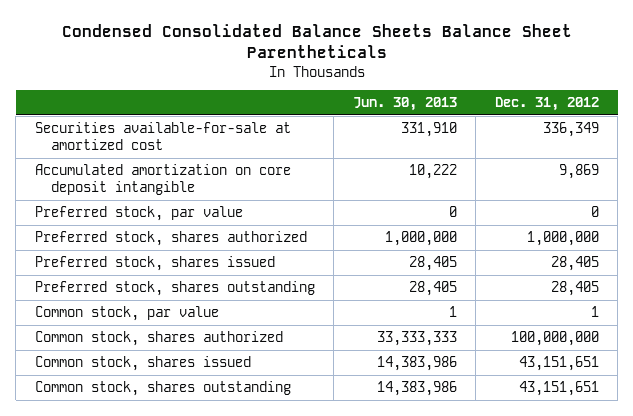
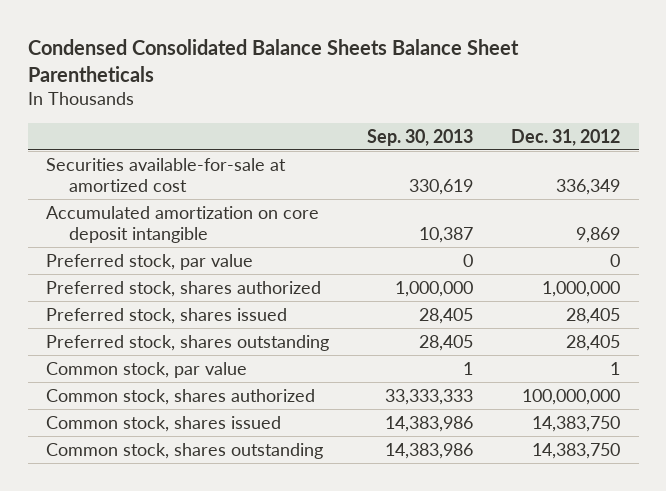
[352,97,457,112] Jun. 30, 2013 -> none
none -> [367,128,474,146] Sep. 30, 2013
[518,356,599,372] 43,151,651 -> [531,415,620,432] 14,383,750
[518,381,599,397] 43,151,651 -> [531,442,620,459] 14,383,750

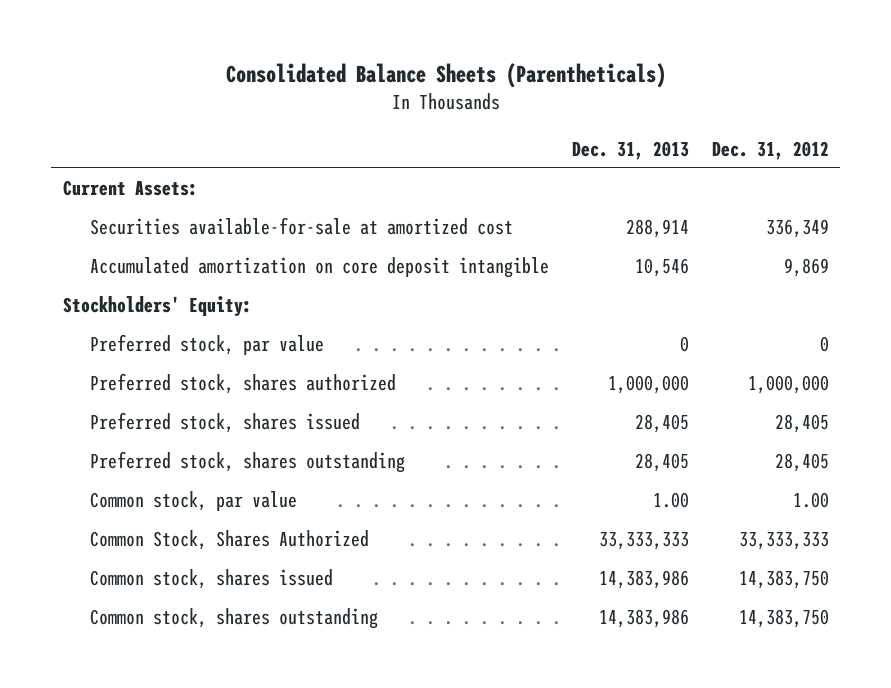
[27,38,519,82] Condensed Consolidated Balance Sheets Balance Sheet Parentheticals -> [225,63,666,89] Consolidated Balance Sheets (Parentheticals)
[367,128,474,146] Sep. 30, 2013 -> none
none -> [571,140,689,160] Dec. 31, 2013
none -> [62,180,198,197] Current Assets:
none -> [62,296,252,318] Stockholders' Equity:
[609,361,620,375] 1 -> [792,492,829,509] 1.00
[46,388,316,405] Common stock, shares authorized -> [90,530,370,551] Common Stock, Shares Authorized
[521,388,620,405] 100,000,000 -> [738,532,829,551] 33,333,333

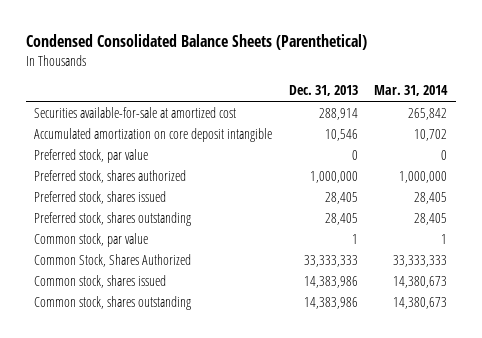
[225,63,666,89] Consolidated Balance Sheets (Parentheticals) -> [25,34,367,51] Condensed Consolidated Balance Sheets (Parenthetical)
[711,140,829,160] Dec. 31, 2012 -> none
none -> [374,85,449,97] Mar. 31, 2014
[62,180,198,197] Current Assets: -> none
[62,296,252,318] Stockholders' Equity: -> none
[652,492,689,509] 1.00 -> [351,233,358,244] 1

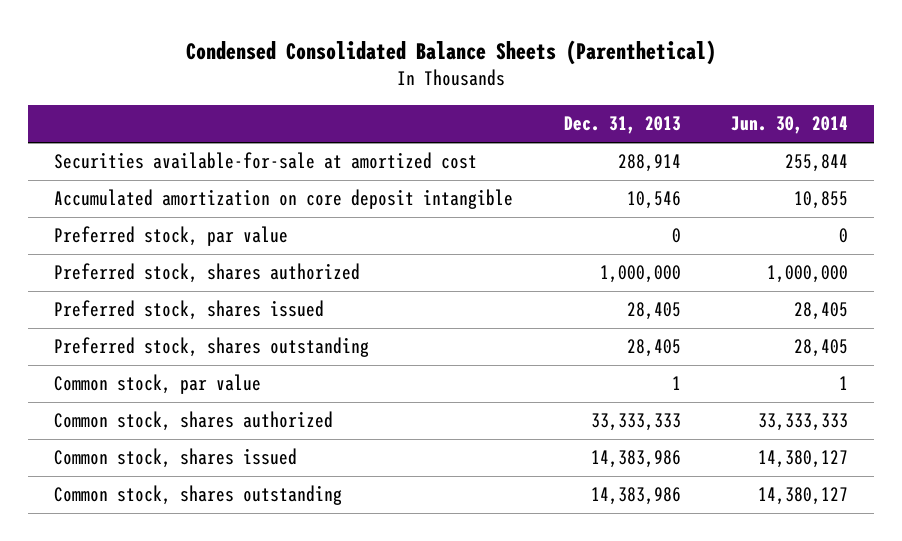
[374,85,449,97] Mar. 31, 2014 -> none
none -> [731,116,849,135] Jun. 30, 2014
[34,253,192,267] Common Stock, Shares Authorized -> [53,411,333,432] Common stock, shares authorized

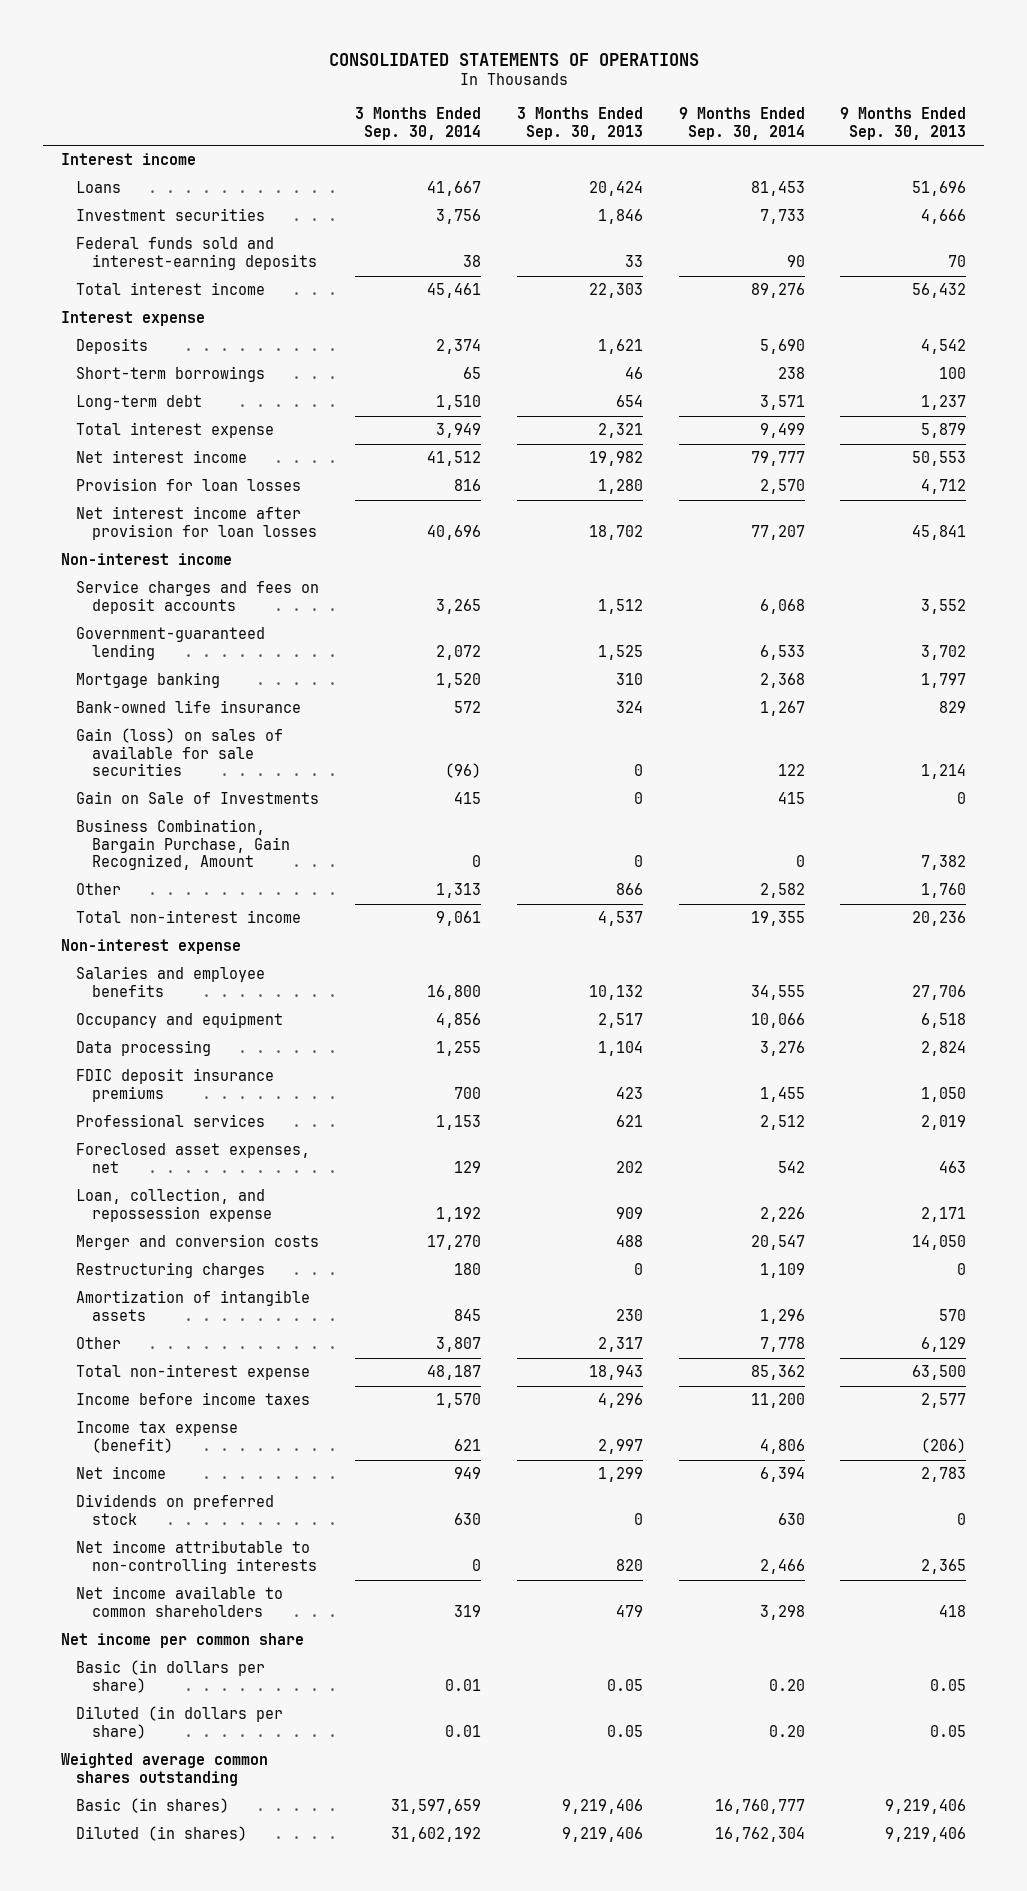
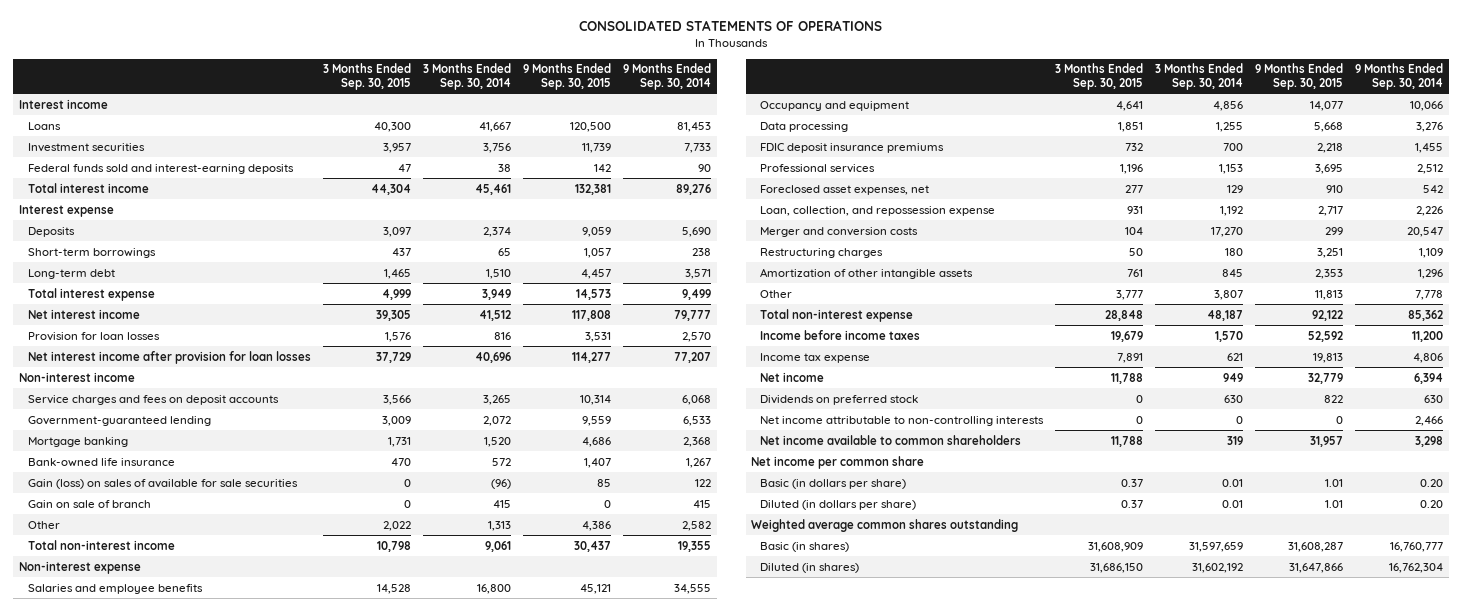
[516,107,643,140] 3 Months Ended Sep. 30, 2013 -> none
[840,107,967,140] 9 Months Ended Sep. 30, 2013 -> none
none -> [322,63,411,91] 3 Months Ended Sep. 30, 2015
none -> [522,63,611,91] 9 Months Ended Sep. 30, 2015
[76,819,290,871] Business Combination, Bargain Purchase, Gain Recognized, Amount -> none
[76,791,320,805] Gain on Sale of Investments -> [27,499,151,508] Gain on sale of branch
[76,1290,311,1321] Amortization of intangible assets -> [760,267,974,279] Amortization of other intangible assets
[76,1421,239,1453] Income tax expense (benefit) -> [760,352,871,363] Income tax expense

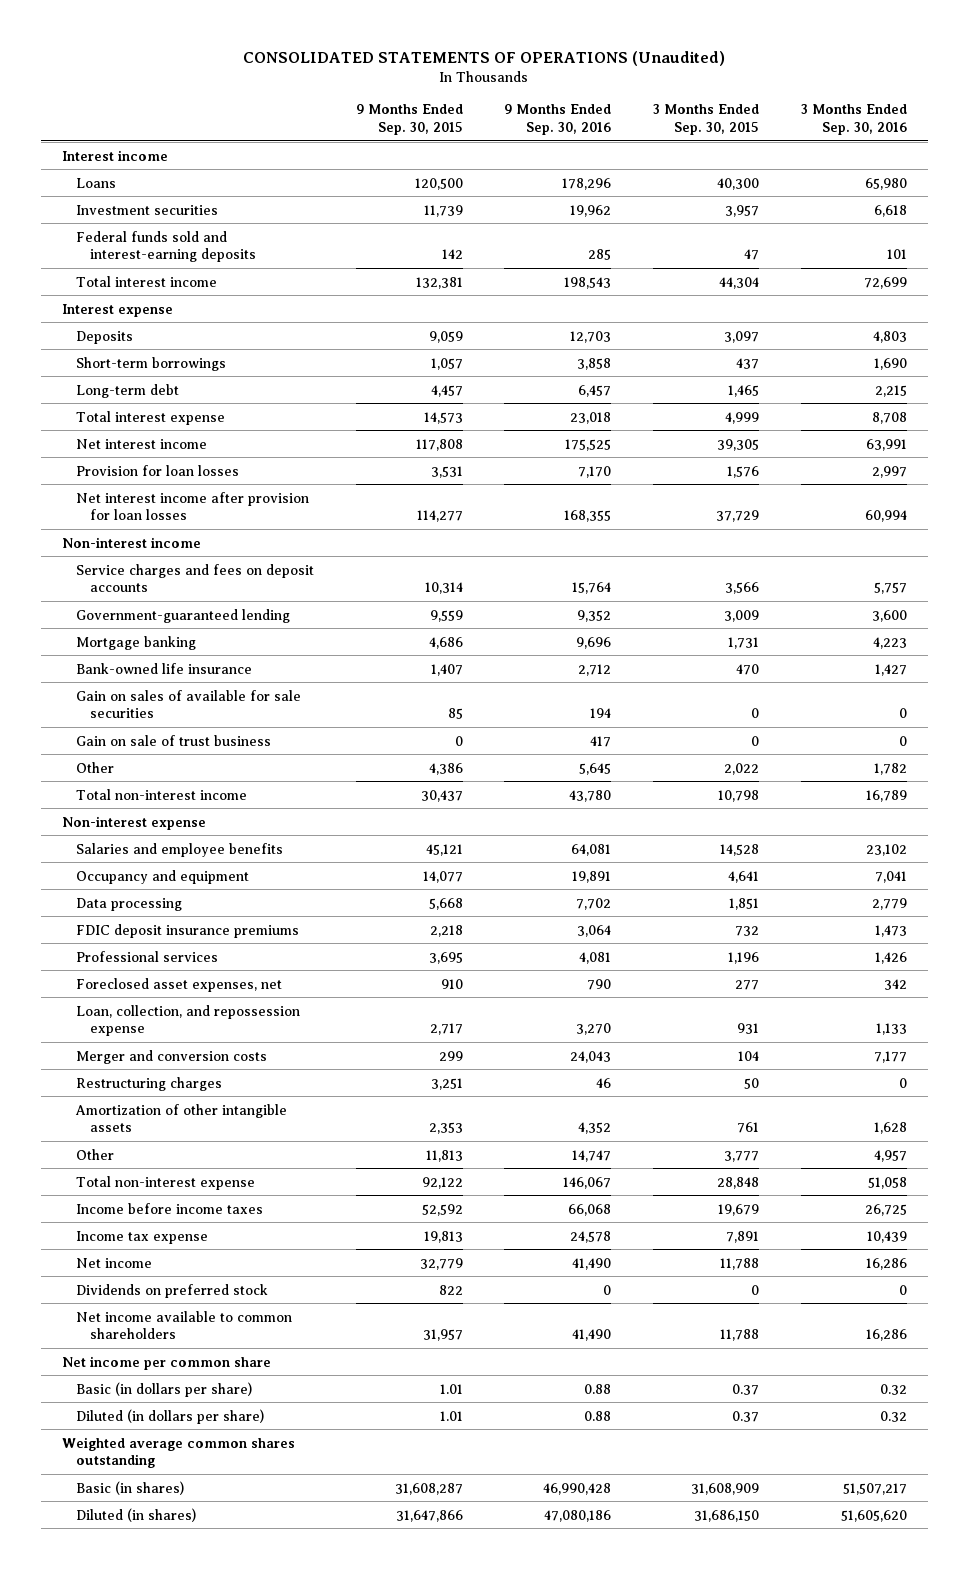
[579,20,883,32] CONSOLIDATED STATEMENTS OF OPERATIONS -> [243,50,726,66] CONSOLIDATED STATEMENTS OF OPERATIONS (Unaudited)
[422,63,511,91] 3 Months Ended Sep. 30, 2014 -> none
[622,63,711,91] 9 Months Ended Sep. 30, 2014 -> none
none -> [504,104,612,136] 9 Months Ended Sep. 30, 2016
none -> [801,104,908,136] 3 Months Ended Sep. 30, 2016
[27,478,298,489] Gain (loss) on sales of available for sale securities -> [75,689,301,719] Gain on sales of available for sale securities
[27,499,151,508] Gain on sale of branch -> [75,734,271,746] Gain on sale of trust business
[760,415,1045,426] Net income attributable to non-controlling interests -> none

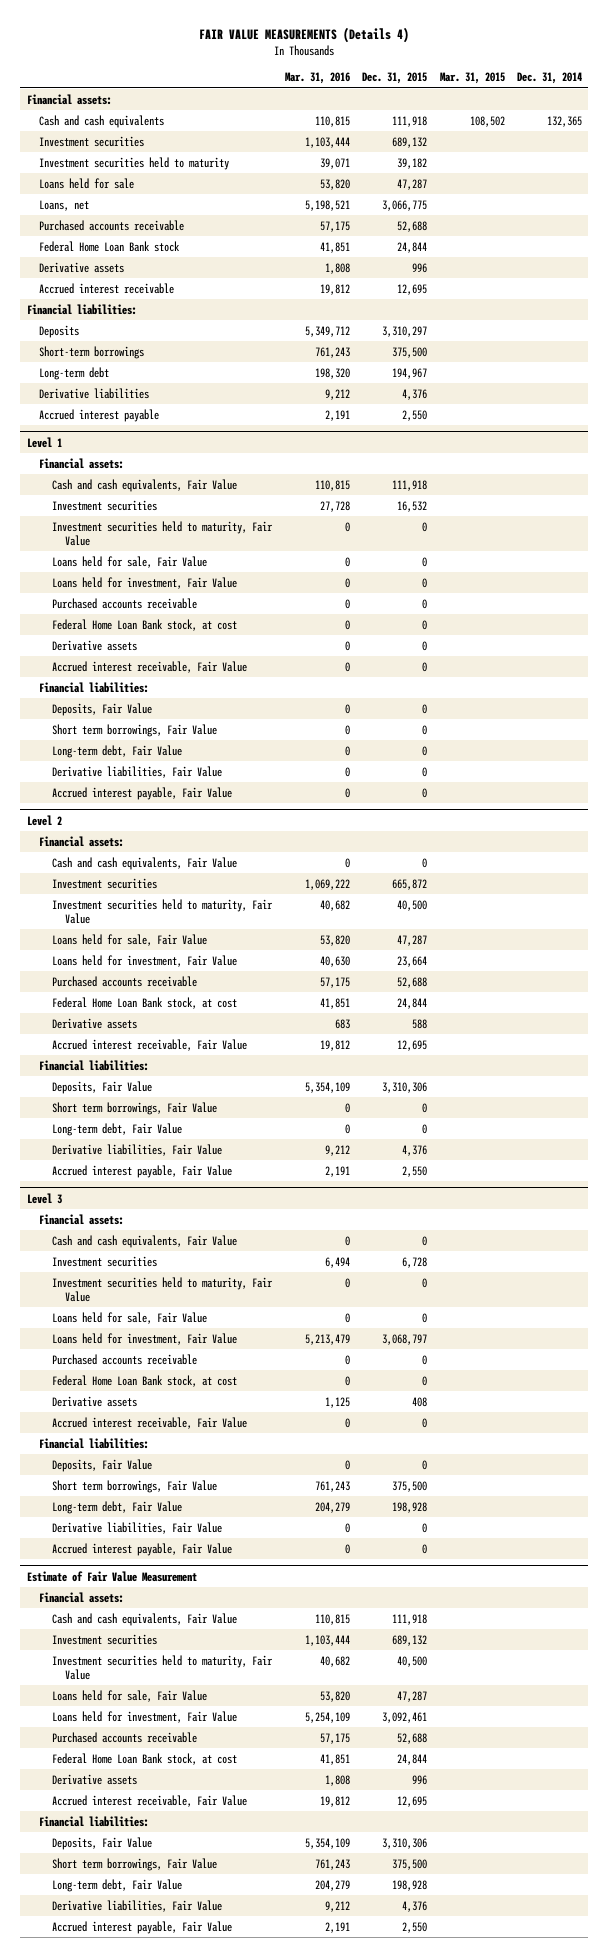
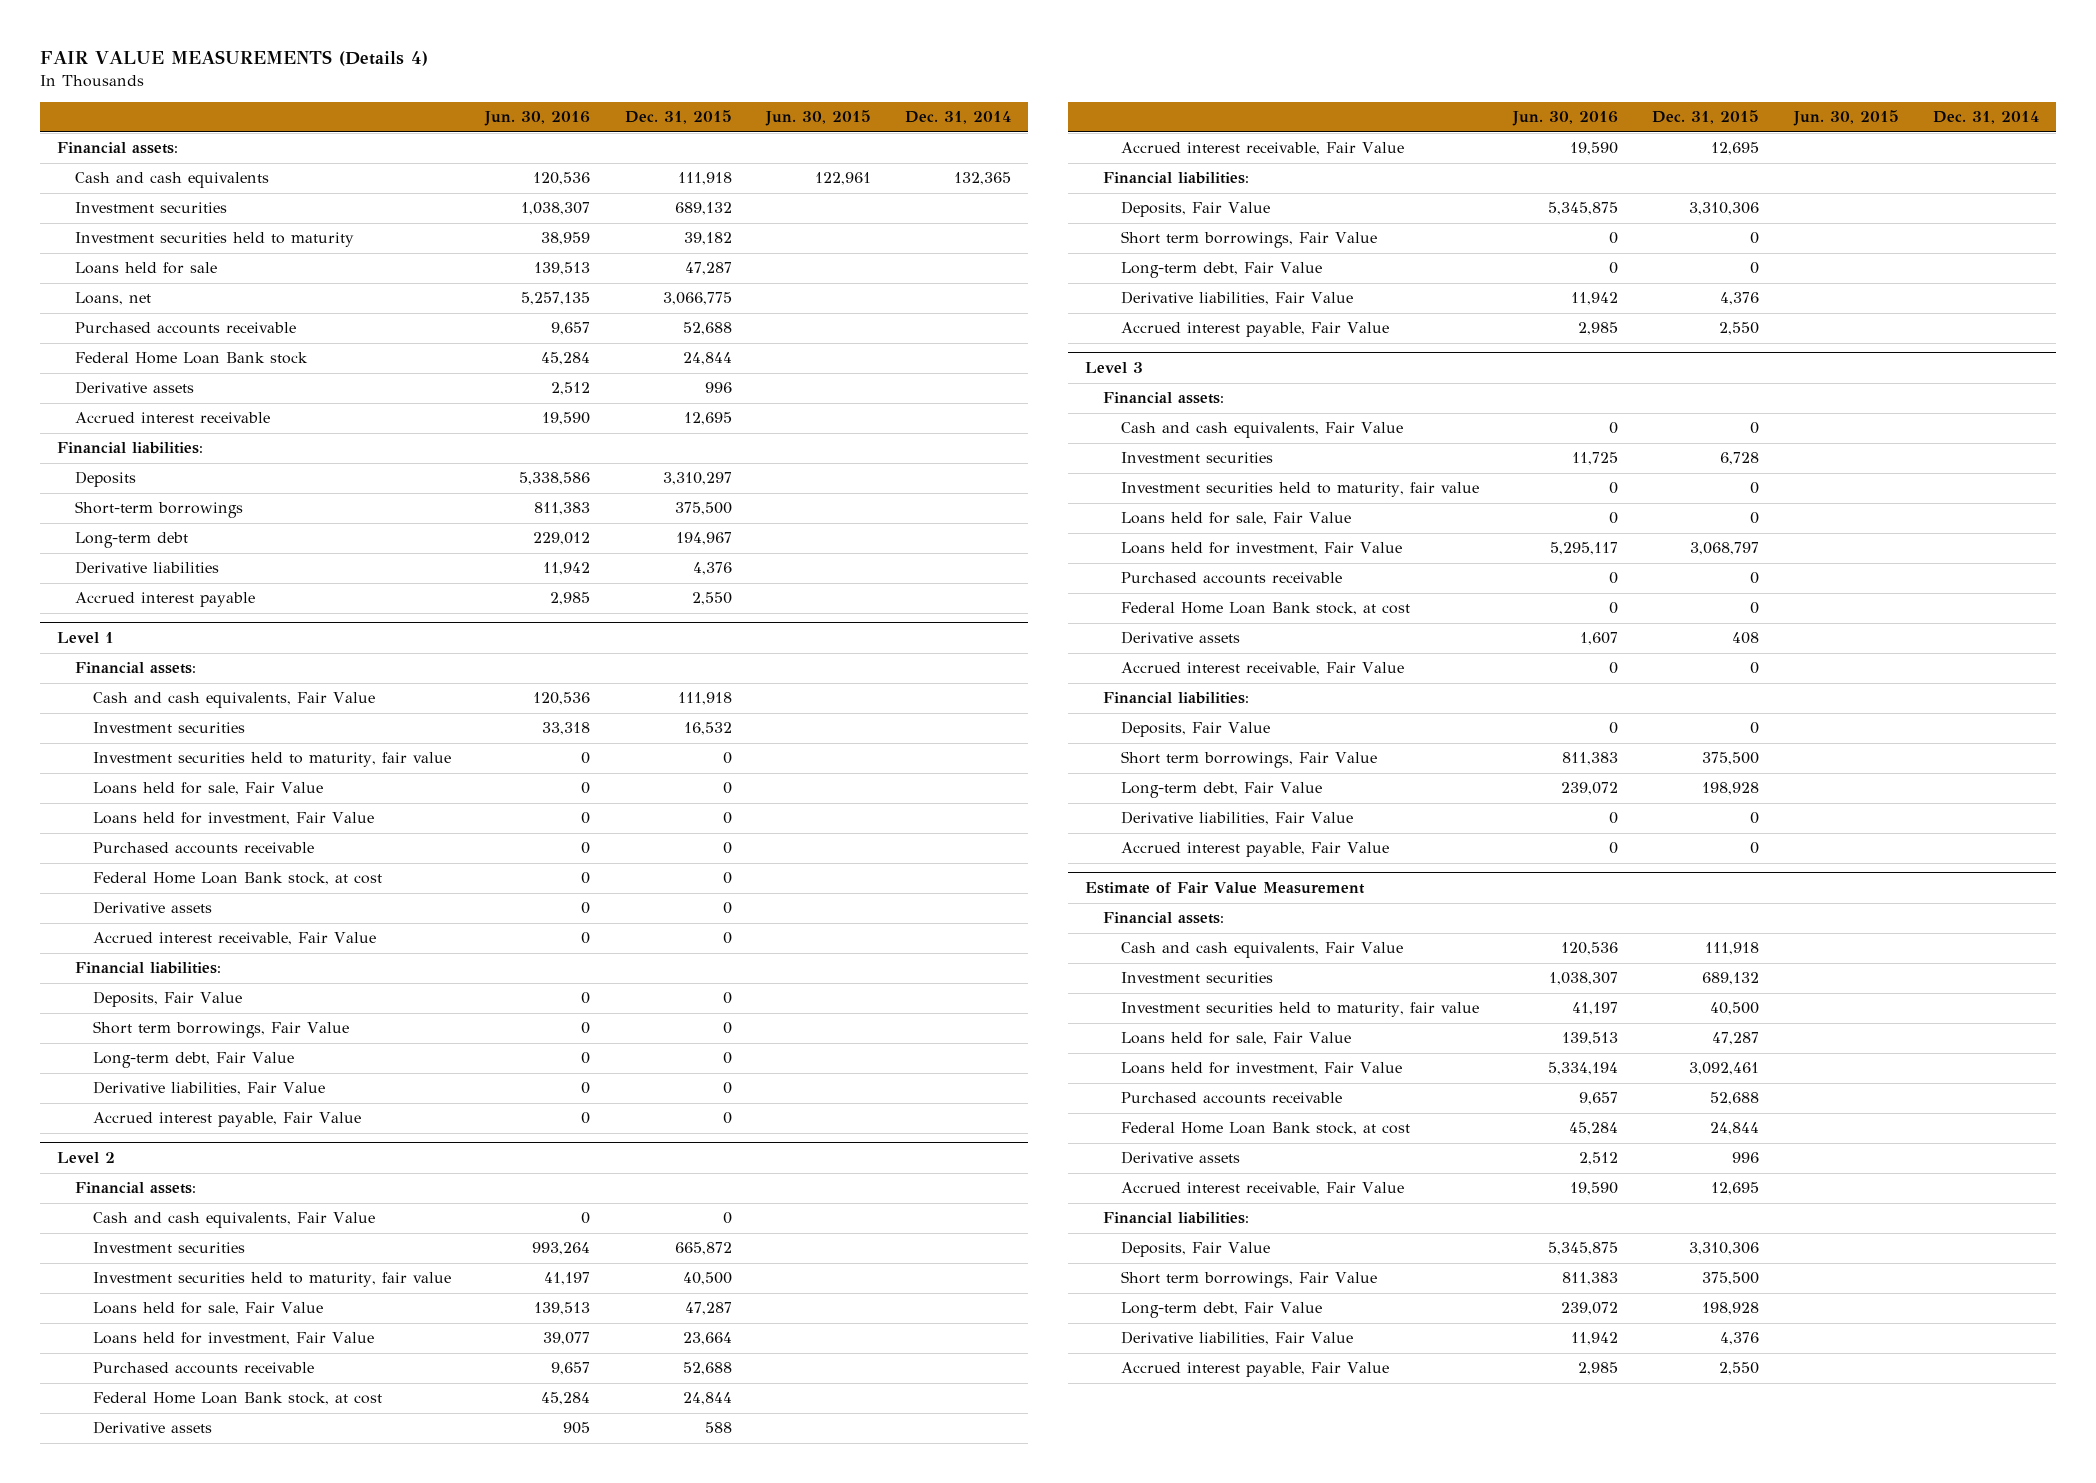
[284,72,350,85] Mar. 31, 2016 -> none
[439,72,505,85] Mar. 31, 2015 -> none
none -> [484,111,591,127] Jun. 30, 2016
none -> [764,110,871,127] Jun. 30, 2015
[52,520,274,546] Investment securities held to maturity, Fair Value -> [93,752,452,768] Investment securities held to maturity, fair value
[52,898,274,924] Investment securities held to maturity, Fair Value -> [93,1272,452,1288] Investment securities held to maturity, fair value
[52,1276,274,1302] Investment securities held to maturity, Fair Value -> [1121,482,1480,498] Investment securities held to maturity, fair value
[52,1654,274,1680] Investment securities held to maturity, Fair Value -> [1121,1002,1480,1018] Investment securities held to maturity, fair value

